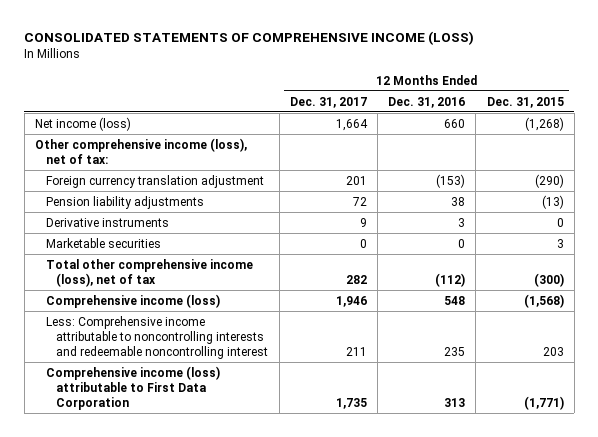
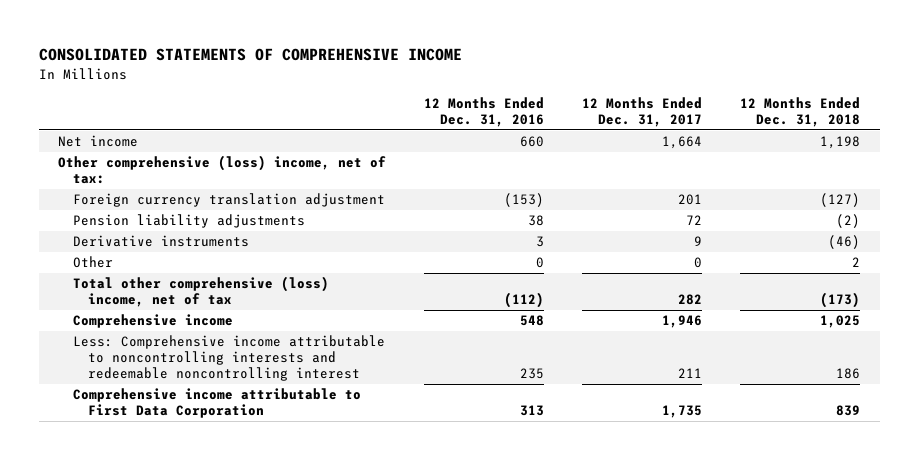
[24,31,475,46] CONSOLIDATED STATEMENTS OF COMPREHENSIVE INCOME (LOSS) -> [39,48,463,62] CONSOLIDATED STATEMENTS OF COMPREHENSIVE INCOME
[486,96,564,108] Dec. 31, 2015 -> none
none -> [740,97,861,127] 12 Months Ended Dec. 31, 2018
[34,116,131,131] Net income (loss) -> [58,135,139,148] Net income
[34,137,247,164] Other comprehensive income (loss), net of tax: -> [58,155,387,185] Other comprehensive (loss) income, net of tax:
[45,237,161,248] Marketable securities -> [72,256,113,269] Other
[45,258,253,287] Total other comprehensive income (loss), net of tax -> [72,276,329,308] Total other comprehensive (loss) income, net of tax
[45,293,220,308] Comprehensive income (loss) -> [72,314,233,329] Comprehensive income
[45,365,220,410] Comprehensive income (loss) attributable to First Data Corporation -> [72,388,361,419] Comprehensive income attributable to First Data Corporation

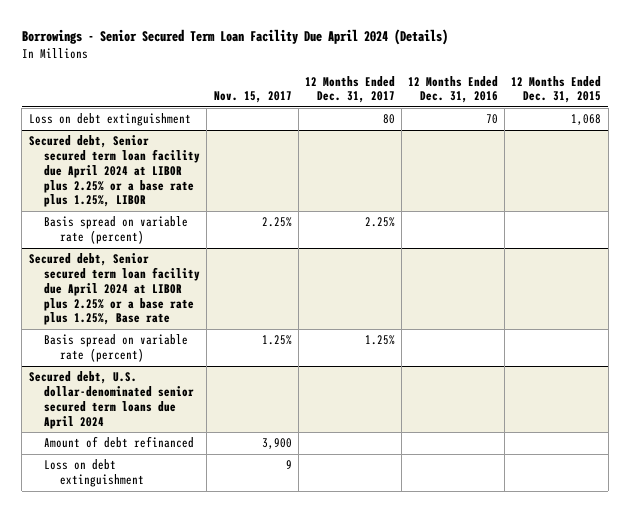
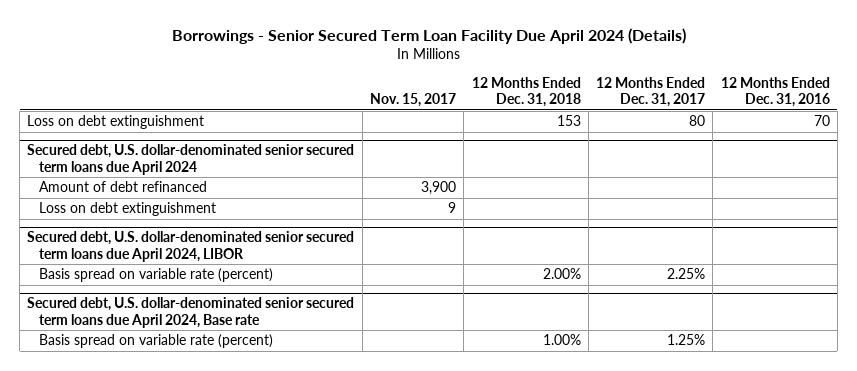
[511,75,602,104] 12 Months Ended Dec. 31, 2015 -> none
none -> [471,77,581,108] 12 Months Ended Dec. 31, 2018
[28,135,201,208] Secured debt, Senior secured term loan facility due April 2024 at LIBOR plus 2.25% or a base rate plus 1.25%, LIBOR -> none
[44,216,189,245] Basis spread on variable rate (percent) -> none
[28,253,201,326] Secured debt, Senior secured term loan facility due April 2024 at LIBOR plus 2.25% or a base rate plus 1.25%, Base rate -> none
[44,334,189,363] Basis spread on variable rate (percent) -> none
none -> [27,231,355,262] Secured debt, U.S. dollar-denominated senior secured term loans due April 2024, LIBOR
none -> [39,268,274,283] Basis spread on variable rate (percent)
none -> [27,297,355,328] Secured debt, U.S. dollar-denominated senior secured term loans due April 2024, Base rate
none -> [39,334,274,349] Basis spread on variable rate (percent)

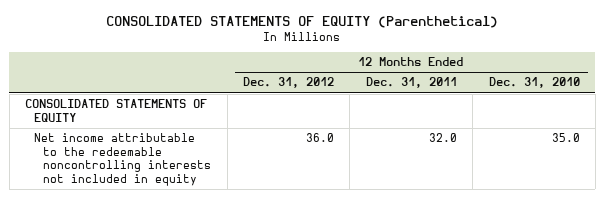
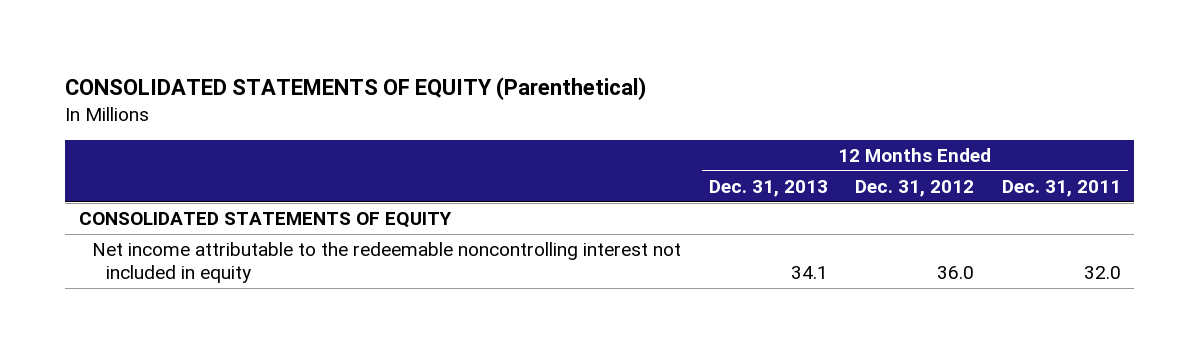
[488,77,580,89] Dec. 31, 2010 -> none
none -> [708,180,828,198] Dec. 31, 2013
[34,133,212,186] Net income attributable to the redeemable noncontrolling interests not included in equity -> [92,242,682,283] Net income attributable to the redeemable noncontrolling interest not included in equity

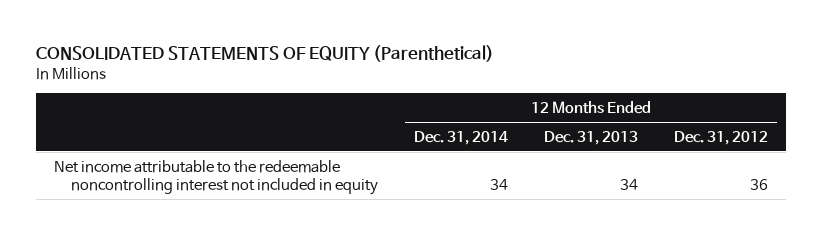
[1001,180,1121,198] Dec. 31, 2011 -> none
none -> [413,130,508,145] Dec. 31, 2014
[78,212,452,229] CONSOLIDATED STATEMENTS OF EQUITY -> none
[790,265,828,279] 34.1 -> [619,179,638,191] 34
[937,265,975,279] 36.0 -> [749,179,768,191] 36

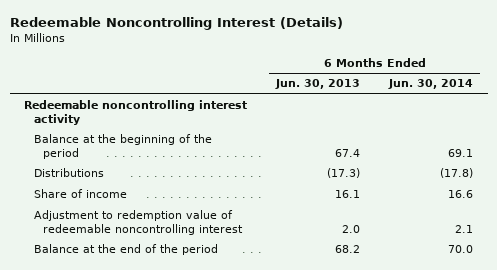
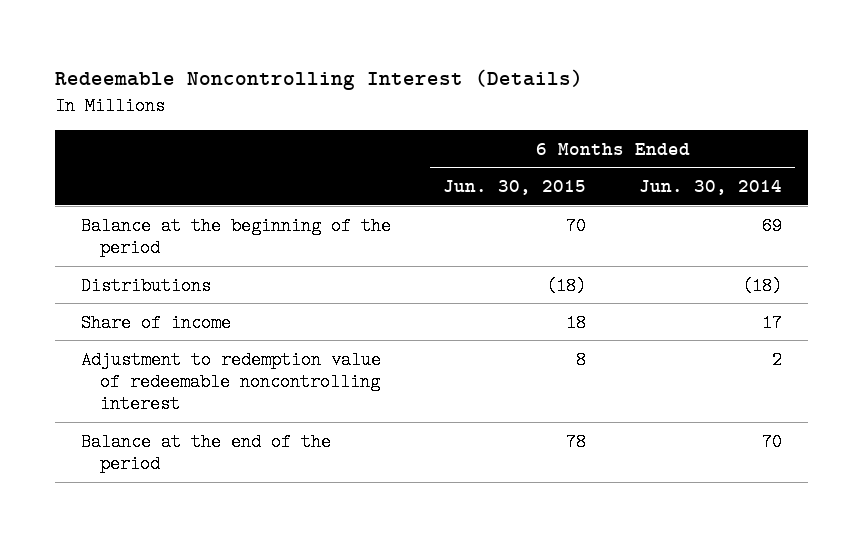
[275,79,361,90] Jun. 30, 2013 -> none
none -> [443,180,587,196] Jun. 30, 2015
[24,100,248,126] Redeemable noncontrolling interest activity -> none
[448,149,474,158] 69.1 -> [761,216,782,235] 69
[440,168,474,179] (17.8) -> [741,276,782,295] (18)
[448,190,474,199] 16.6 -> [761,313,782,332] 17
[455,225,474,234] 2.1 -> [771,350,782,369] 2
[448,245,474,254] 70.0 -> [761,432,782,451] 70

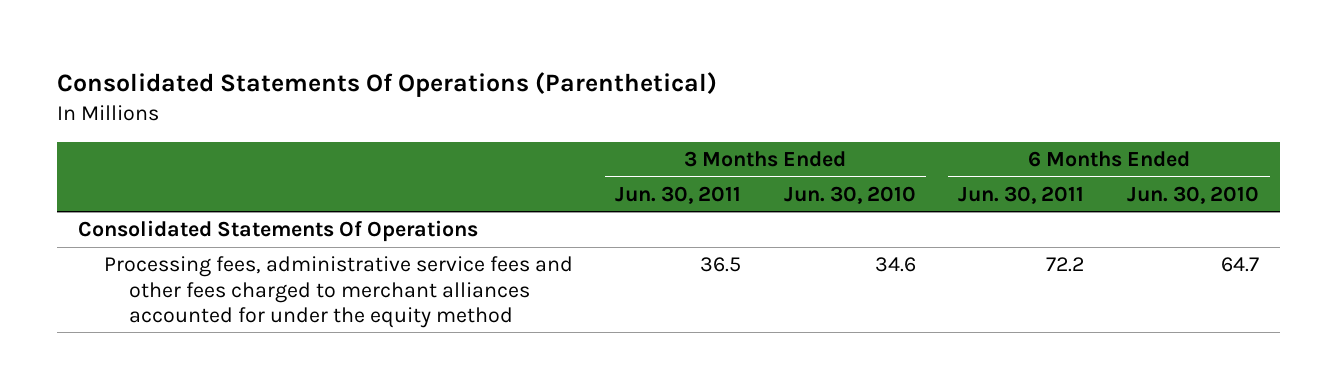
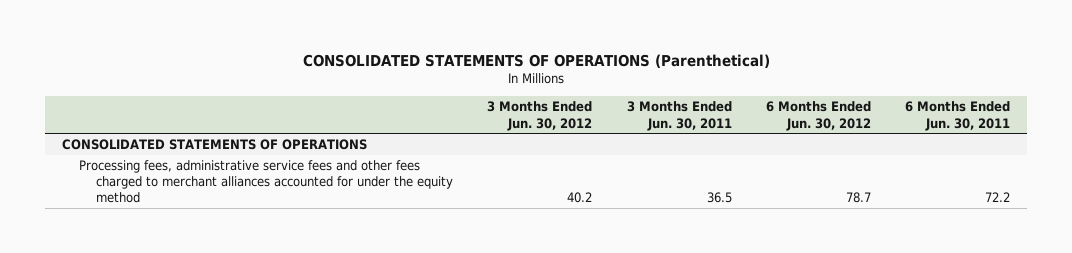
[57,71,718,97] Consolidated Statements Of Operations (Parenthetical) -> [303,53,771,68] CONSOLIDATED STATEMENTS OF OPERATIONS (Parenthetical)
[783,185,916,204] Jun. 30, 2010 -> none
[1126,185,1259,204] Jun. 30, 2010 -> none
none -> [487,101,593,131] 3 Months Ended Jun. 30, 2012
none -> [765,101,871,131] 6 Months Ended Jun. 30, 2012
[78,220,479,243] Consolidated Statements Of Operations -> [62,139,368,151] CONSOLIDATED STATEMENTS OF OPERATIONS

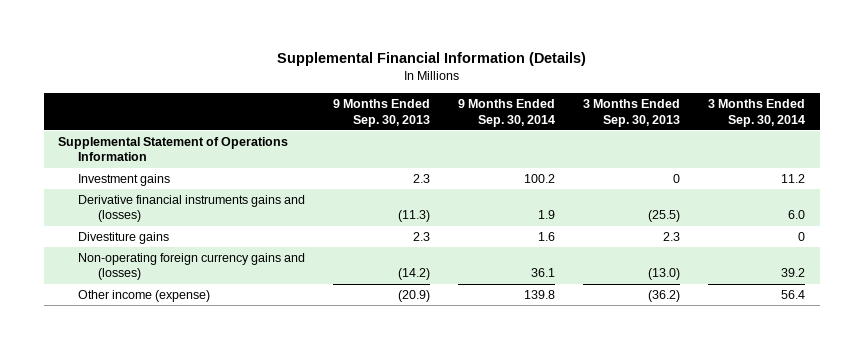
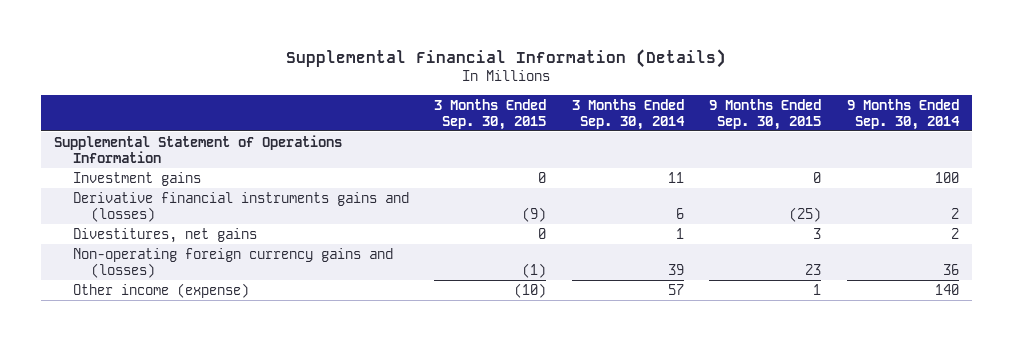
[333,99,431,127] 9 Months Ended Sep. 30, 2013 -> none
[583,99,681,127] 3 Months Ended Sep. 30, 2013 -> none
none -> [434,98,547,130] 3 Months Ended Sep. 30, 2015
none -> [709,98,822,130] 9 Months Ended Sep. 30, 2015
[524,173,556,183] 100.2 -> [934,171,959,183] 100
[781,173,806,183] 11.2 -> [667,171,684,183] 11
[538,210,556,220] 1.9 -> [950,207,959,219] 2
[788,210,806,220] 6.0 -> [675,207,684,219] 6
[77,231,169,244] Divestiture gains -> [72,227,257,243] Divestitures, net gains
[538,231,556,241] 1.6 -> [950,227,959,239] 2
[798,231,806,241] 0 -> [675,227,684,239] 1
[531,268,556,278] 36.1 -> [942,263,959,275] 36
[781,268,806,278] 39.2 -> [667,263,684,275] 39
[524,289,556,299] 139.8 -> [934,283,959,295] 140
[781,289,806,299] 56.4 -> [667,283,684,295] 57

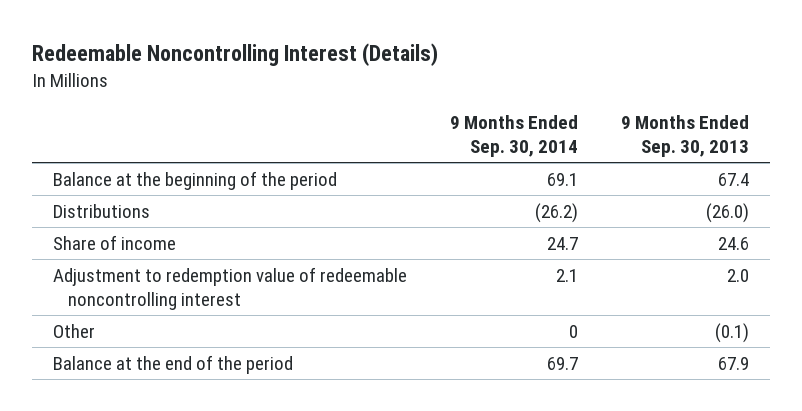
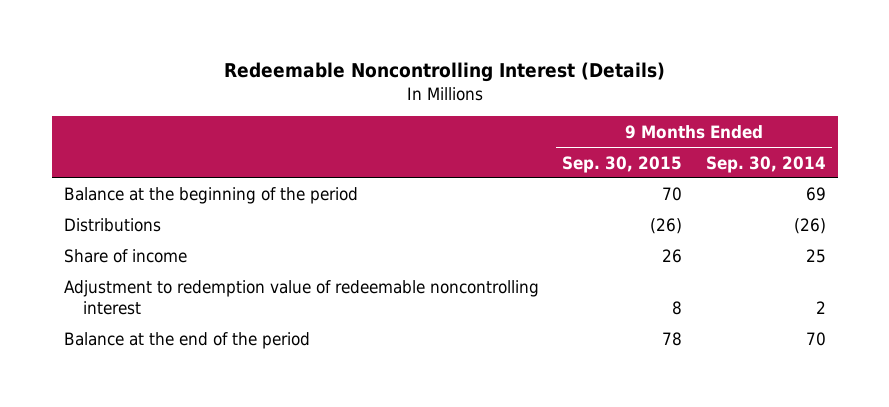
[620,114,749,157] 9 Months Ended Sep. 30, 2013 -> none
none -> [562,155,683,173] Sep. 30, 2015
[53,323,96,338] Other -> none
[546,172,578,186] 69.1 -> [805,187,826,202] 69
[534,202,578,223] (26.2) -> [793,218,826,235] (26)
[546,236,578,250] 24.7 -> [805,249,826,264] 25
[555,268,578,282] 2.1 -> [815,301,826,315] 2
[546,356,578,370] 69.7 -> [805,332,826,347] 70

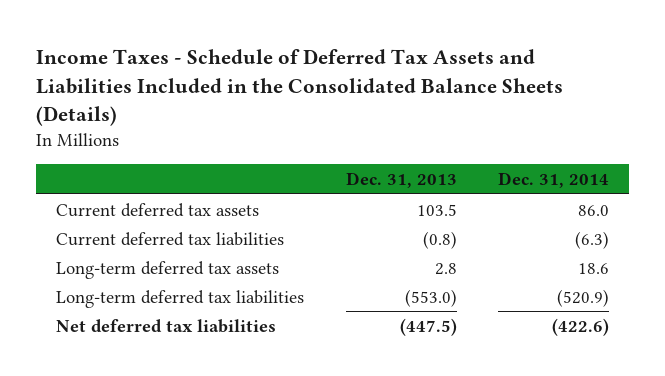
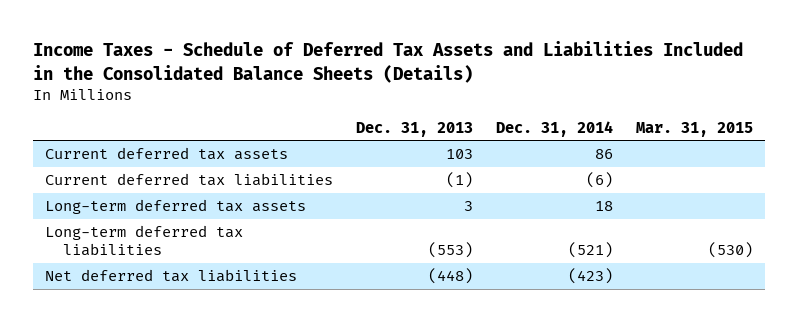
none -> [636,121,754,137] Mar. 31, 2015
[416,203,457,216] 103.5 -> [445,149,473,160] 103
[577,204,609,216] 86.0 -> [595,149,614,160] 86
[422,230,457,249] (0.8) -> [445,172,473,189] (1)
[574,230,609,249] (6.3) -> [586,172,614,189] (6)
[434,262,457,275] 2.8 -> [463,201,473,212] 3
[577,262,609,274] 18.6 -> [595,201,614,212] 18
[404,288,457,307] (553.0) -> [427,242,473,259] (553)
[556,288,609,307] (520.9) -> [568,242,614,259] (521)
[399,317,457,336] (447.5) -> [427,268,473,285] (448)
[551,317,609,336] (422.6) -> [568,268,614,285] (423)

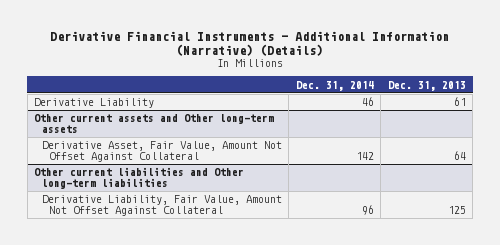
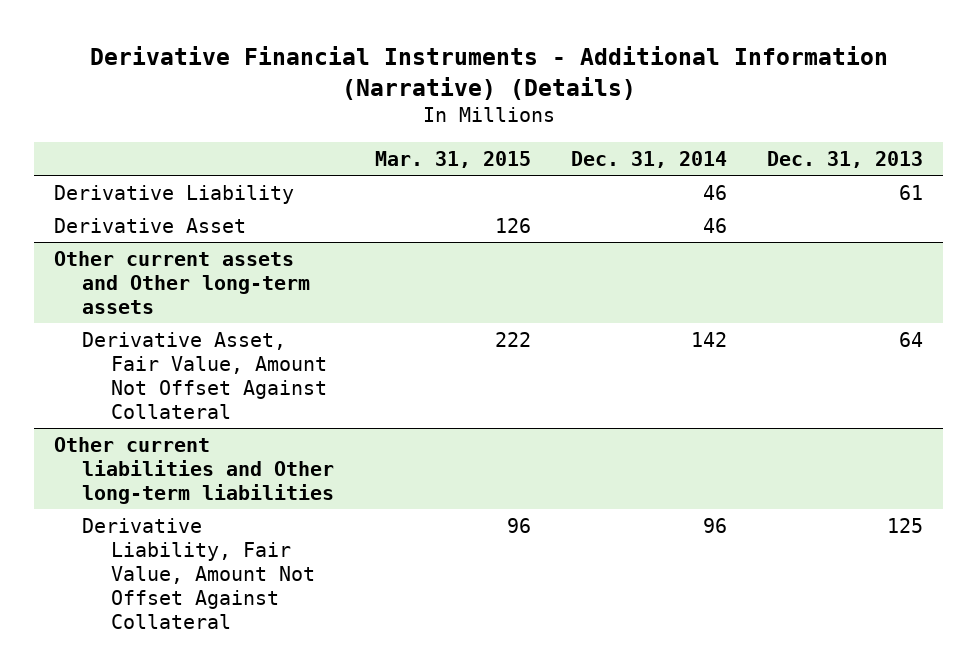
none -> [374,150,531,168] Mar. 31, 2015
none -> [54,217,247,233] Derivative Asset

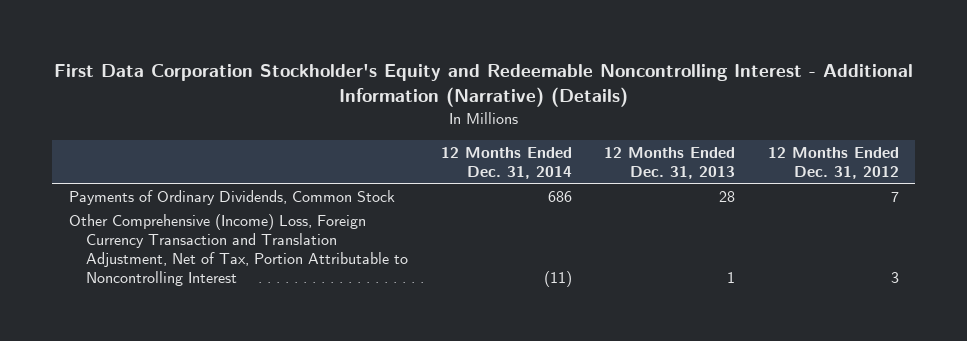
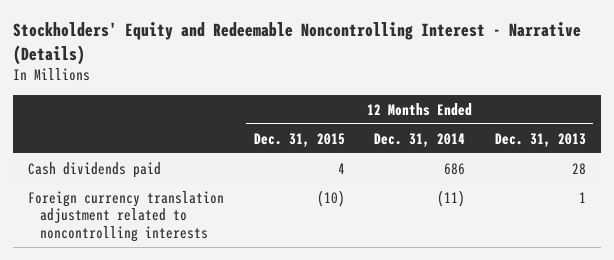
[53,64,913,108] First Data Corporation Stockholder's Equity and Redeemable Noncontrolling Interest - Additional Information (Narrative) (Details) -> [13,22,582,65] Stockholders' Equity and Redeemable Noncontrolling Interest - Narrative (Details)
[767,146,899,179] 12 Months Ended Dec. 31, 2012 -> none
none -> [253,132,345,147] Dec. 31, 2015
[68,189,395,205] Payments of Ordinary Dividends, Common Stock -> [27,161,161,178] Cash dividends paid
[68,213,409,286] Other Comprehensive (Income) Loss, Foreign Currency Transaction and Translation Adjustment, Net of Tax, Portion Attributable to Noncontrolling Interest -> [27,190,224,242] Foreign currency translation adjustment related to noncontrolling interests

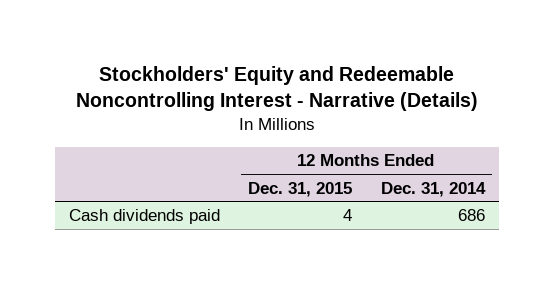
[494,132,586,147] Dec. 31, 2013 -> none
[27,190,224,242] Foreign currency translation adjustment related to noncontrolling interests -> none

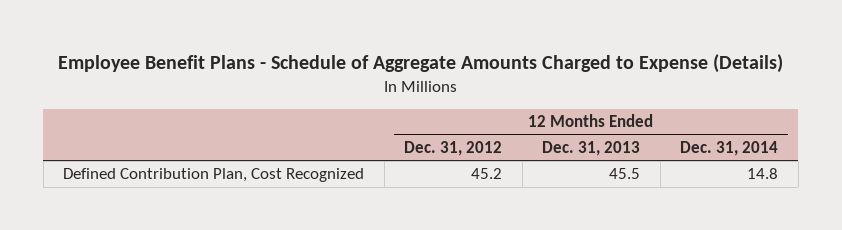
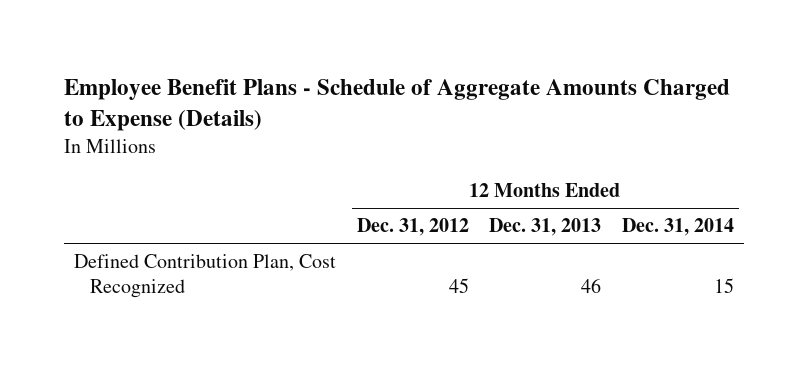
[471,168,503,180] 45.2 -> [448,278,469,294] 45
[609,168,641,180] 45.5 -> [581,278,602,294] 46
[747,168,779,180] 14.8 -> [713,278,734,294] 15

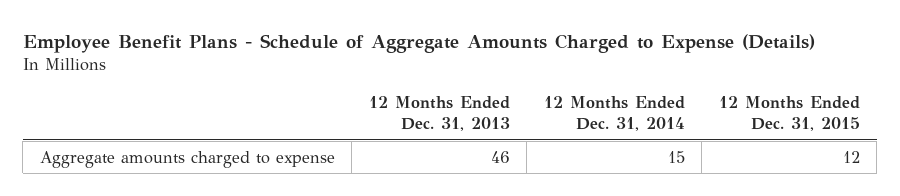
[356,218,469,237] Dec. 31, 2012 -> none
none -> [718,96,860,132] 12 Months Ended Dec. 31, 2015
[74,254,337,299] Defined Contribution Plan, Cost Recognized -> [39,150,335,168] Aggregate amounts charged to expense

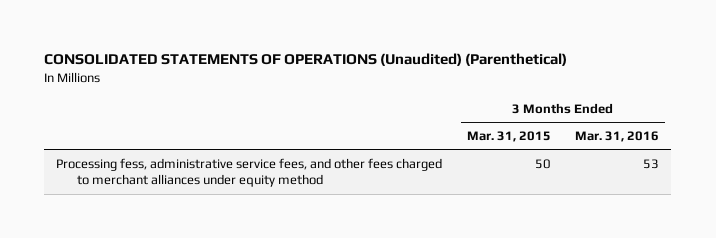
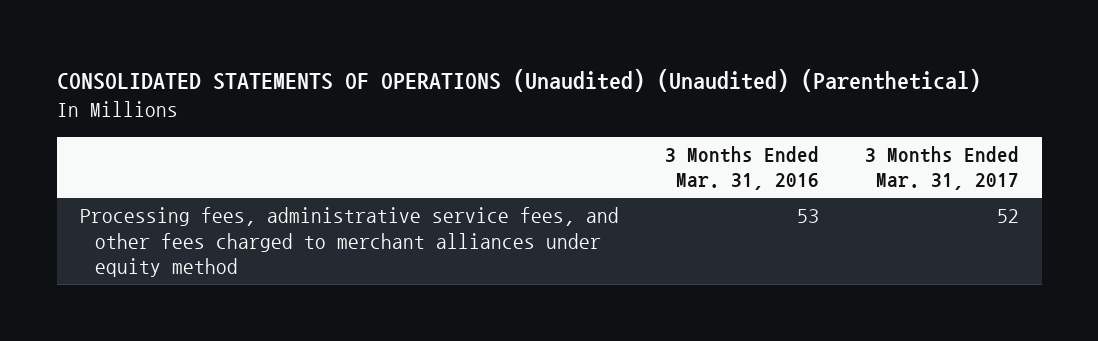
[44,53,568,67] CONSOLIDATED STATEMENTS OF OPERATIONS (Unaudited) (Parenthetical) -> [56,69,981,93] CONSOLIDATED STATEMENTS OF OPERATIONS (Unaudited) (Unaudited) (Parenthetical)
[466,130,551,142] Mar. 31, 2015 -> none
none -> [864,145,1019,191] 3 Months Ended Mar. 31, 2017
[56,157,443,188] Processing fess, administrative service fees, and other fees charged to merchant alliances under equity method -> [79,207,619,278] Processing fees, administrative service fees, and other fees charged to merchant alliances under equity method

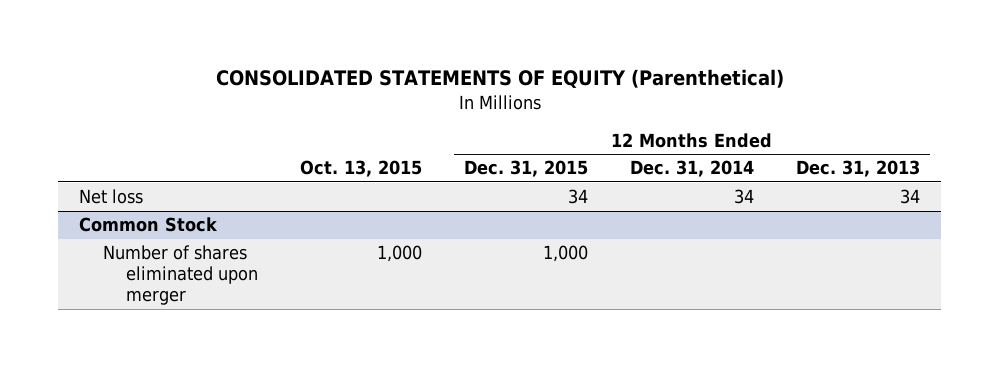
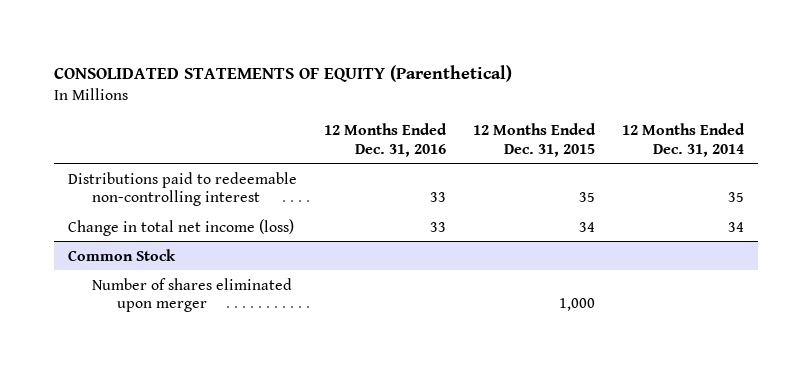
[300,160,423,178] Oct. 13, 2015 -> none
[795,160,920,178] Dec. 31, 2013 -> none
none -> [323,123,447,157] 12 Months Ended Dec. 31, 2016
none -> [67,171,297,206] Distributions paid to redeemable non-controlling interest
[79,189,144,205] Net loss -> [67,218,294,236] Change in total net income (loss)

